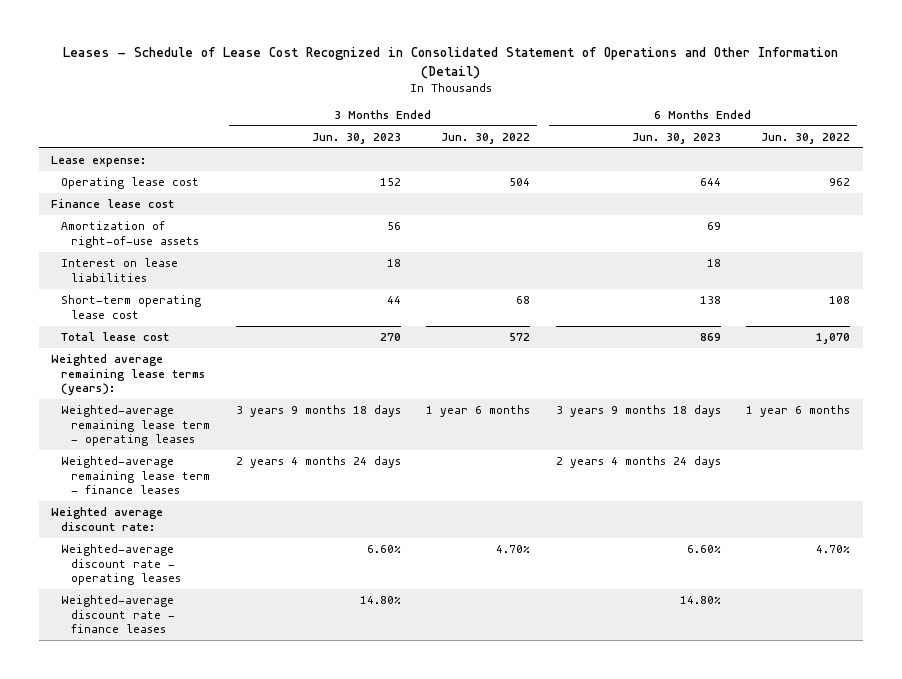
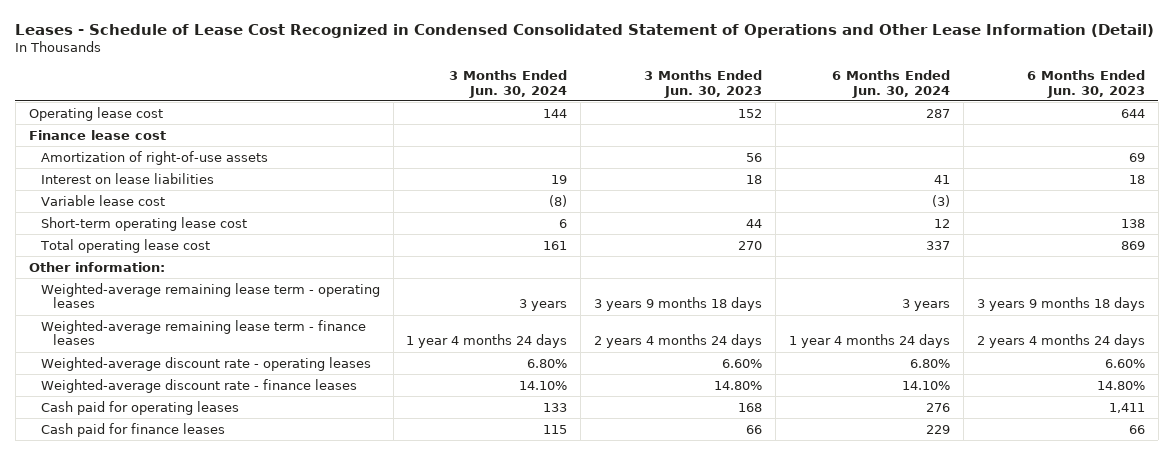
[62,47,838,79] Leases - Schedule of Lease Cost Recognized in Consolidated Statement of Operations and Other Information (Detail) -> [15,23,1155,38] Leases - Schedule of Lease Cost Recognized in Condensed Consolidated Statement of Operations and Other Lease Information (Detail)
[441,132,531,144] Jun. 30, 2022 -> none
[761,132,851,144] Jun. 30, 2022 -> none
none -> [449,69,568,98] 3 Months Ended Jun. 30, 2024
none -> [831,69,950,98] 6 Months Ended Jun. 30, 2024
[51,156,147,168] Lease expense: -> none
none -> [40,194,165,206] Variable lease cost
[51,354,206,396] Weighted average remaining lease terms (years): -> none
[61,332,170,342] Total lease cost -> [39,238,210,253] Total operating lease cost
none -> [28,261,165,272] Other information:
[51,507,164,531] Weighted average discount rate: -> none
none -> [40,400,239,415] Cash paid for operating leases
none -> [40,422,225,437] Cash paid for finance leases

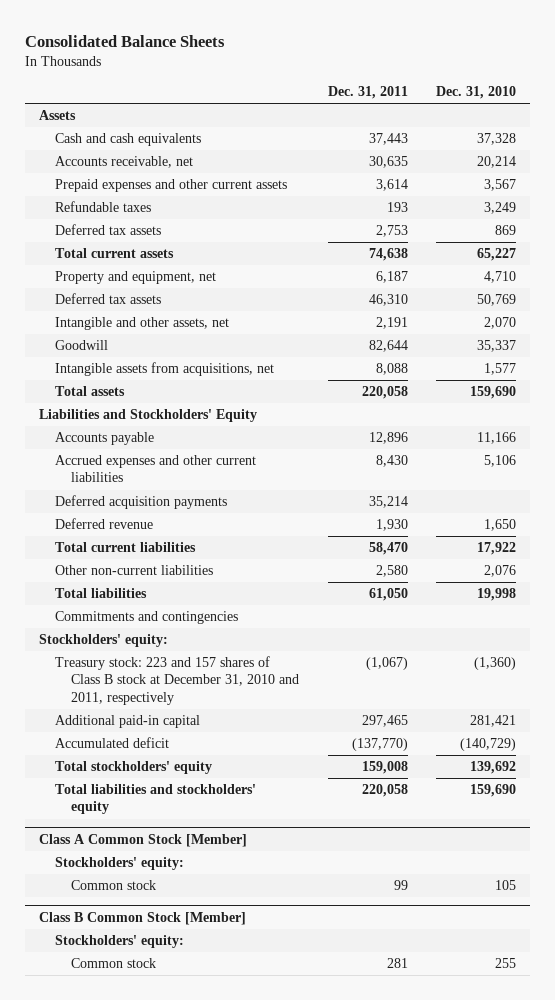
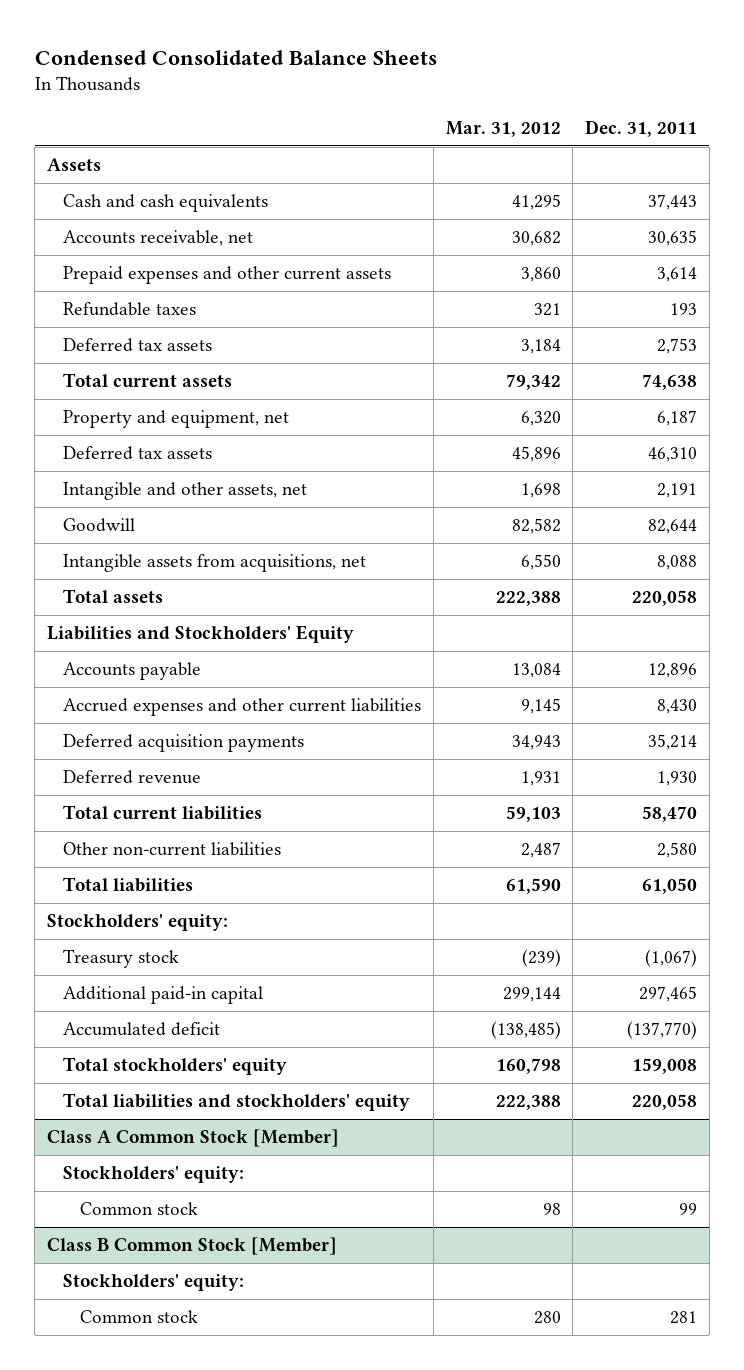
[24,34,225,47] Consolidated Balance Sheets -> [34,49,437,65] Condensed Consolidated Balance Sheets
[436,86,517,100] Dec. 31, 2010 -> none
none -> [445,120,561,137] Mar. 31, 2012
[55,611,239,625] Commitments and contingencies -> none
[55,656,300,705] Treasury stock: 223 and 157 shares of Class B stock at December 31, 2010 and 2011, respectively -> [63,949,180,969] Treasury stock

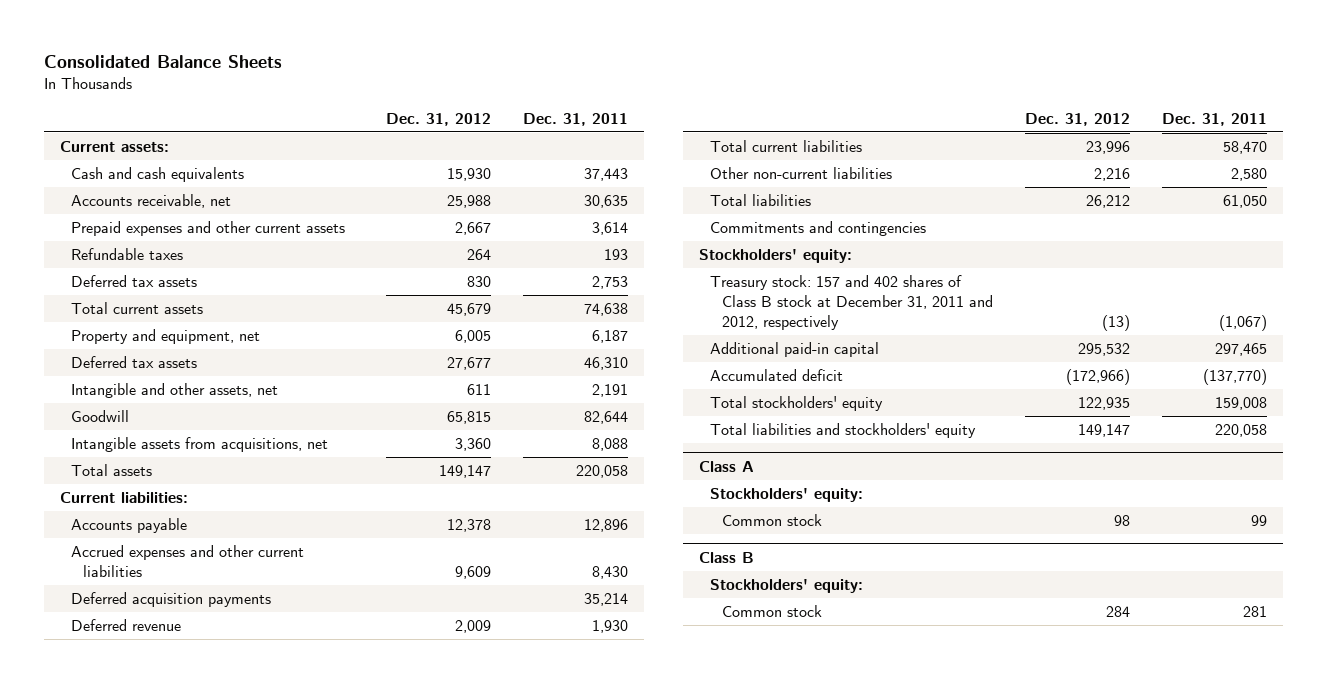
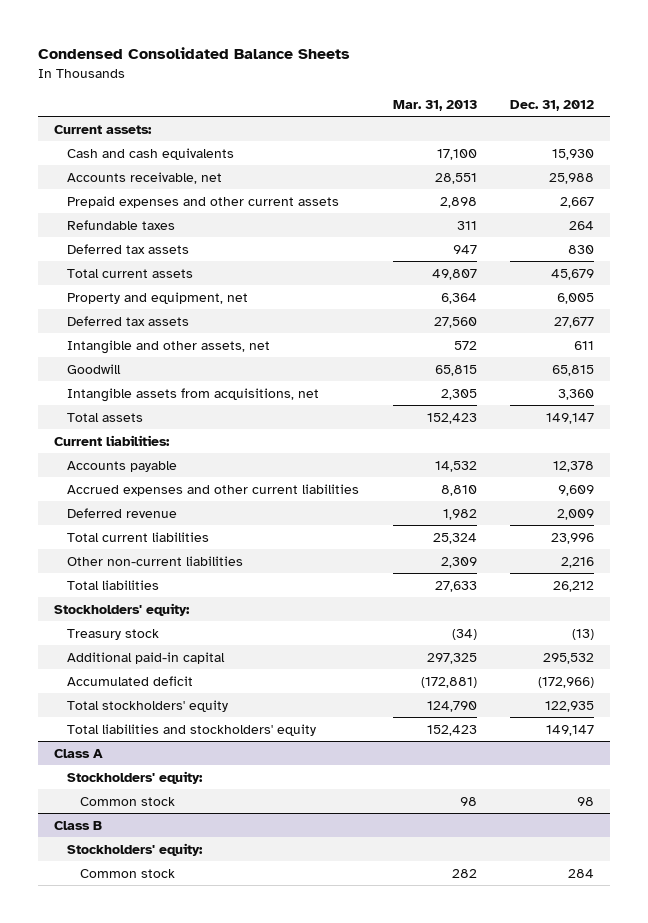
[43,55,282,69] Consolidated Balance Sheets -> [37,47,350,60] Condensed Consolidated Balance Sheets
[522,112,628,126] Dec. 31, 2011 -> none
none -> [392,100,477,112] Mar. 31, 2013
[71,592,272,608] Deferred acquisition payments -> none
[710,221,927,237] Commitments and contingencies -> none
[710,275,994,330] Treasury stock: 157 and 402 shares of Class B stock at December 31, 2011 and 2012, respectively -> [67,628,160,640] Treasury stock

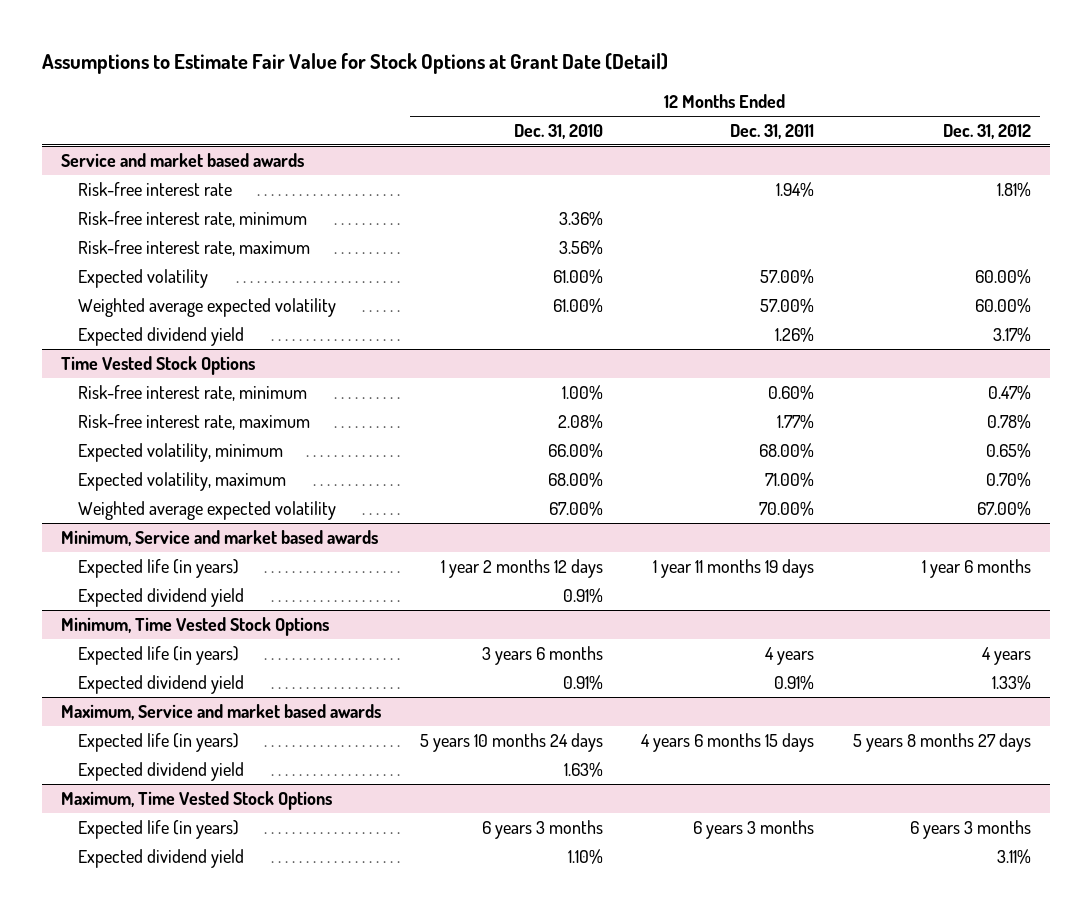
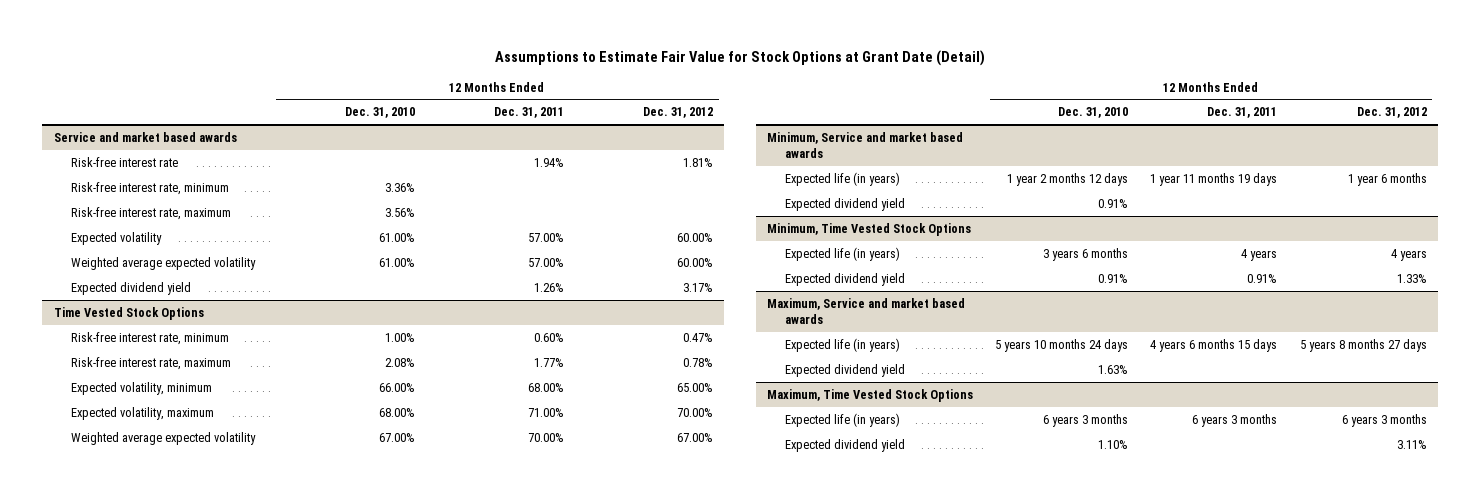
[985,442,1031,458] 0.65% -> [677,382,714,392] 65.00%
[985,471,1031,487] 0.70% -> [677,407,714,417] 70.00%

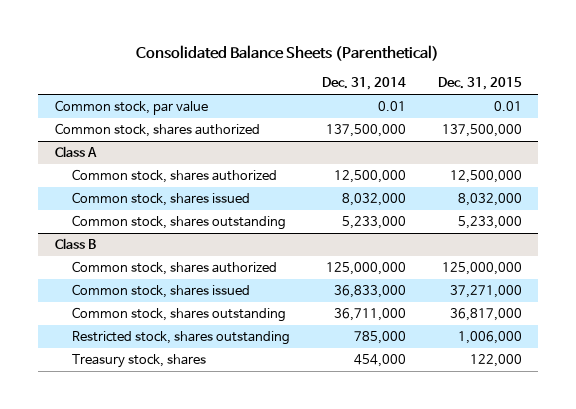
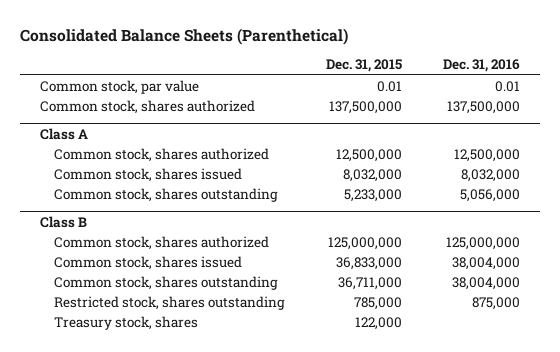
[321,77,406,91] Dec. 31, 2014 -> none
none -> [442,59,520,73] Dec. 31, 2016
[449,285,522,299] 37,271,000 -> [335,256,402,270] 36,833,000
[449,308,522,322] 36,817,000 -> [337,276,402,290] 36,711,000
[457,331,522,345] 1,006,000 -> [353,296,402,310] 785,000

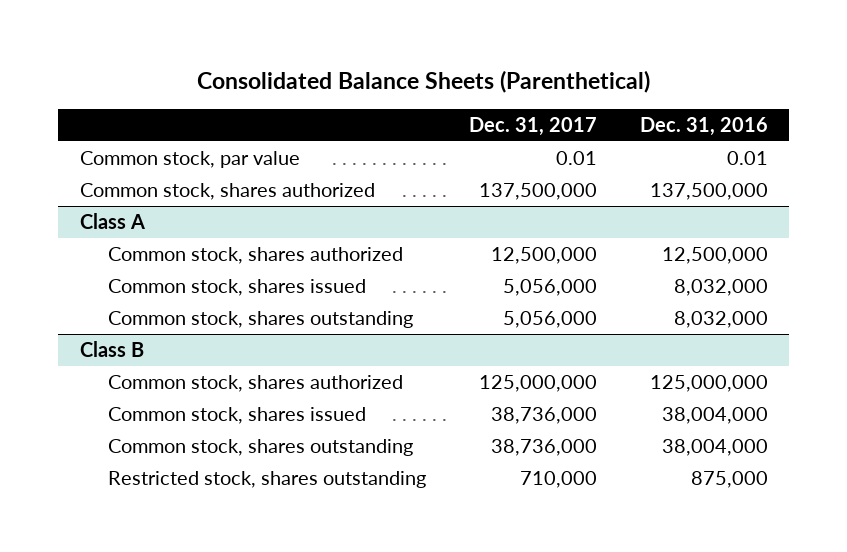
[325,59,402,73] Dec. 31, 2015 -> none
none -> [468,117,597,137] Dec. 31, 2017
[459,188,520,202] 5,056,000 -> [673,311,768,329] 8,032,000
[54,315,199,330] Treasury stock, shares -> none

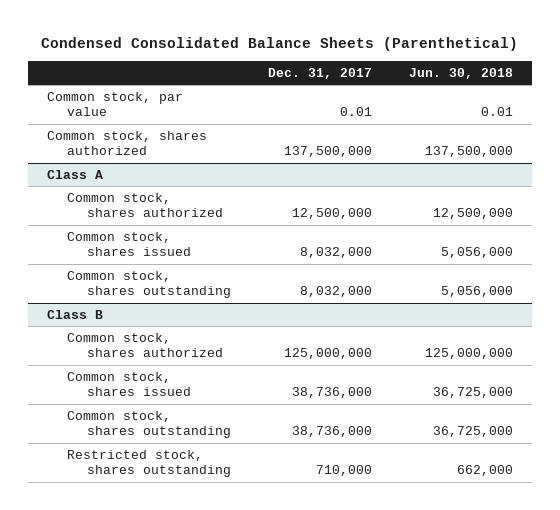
[196,70,650,94] Consolidated Balance Sheets (Parenthetical) -> [41,37,519,52] Condensed Consolidated Balance Sheets (Parenthetical)
[639,117,768,137] Dec. 31, 2016 -> none
none -> [409,67,514,79] Jun. 30, 2018
[502,279,597,297] 5,056,000 -> [300,247,373,259] 8,032,000
[502,311,597,329] 5,056,000 -> [300,286,373,298] 8,032,000

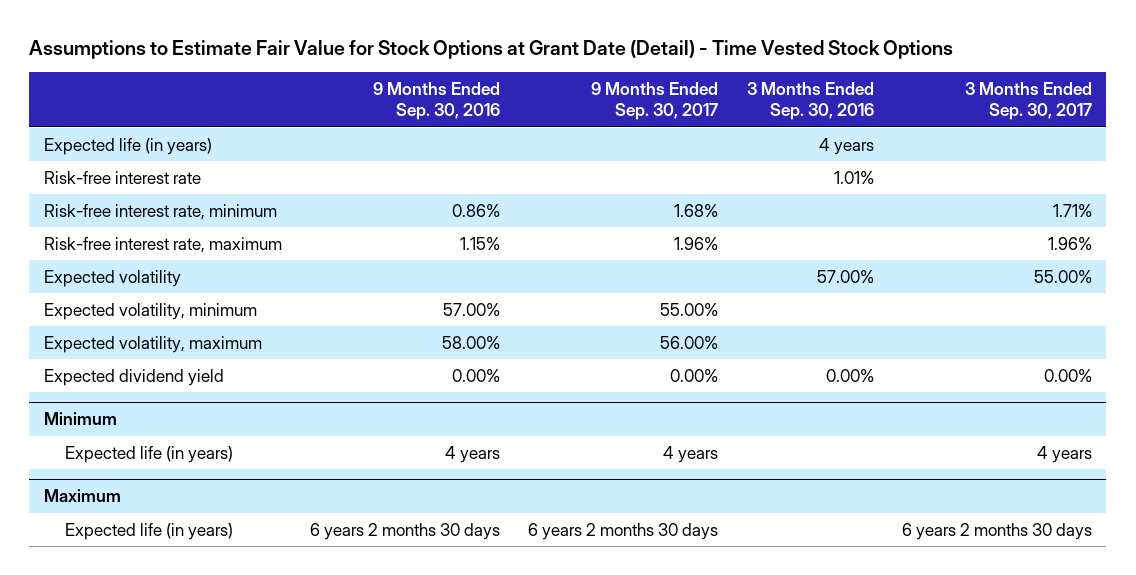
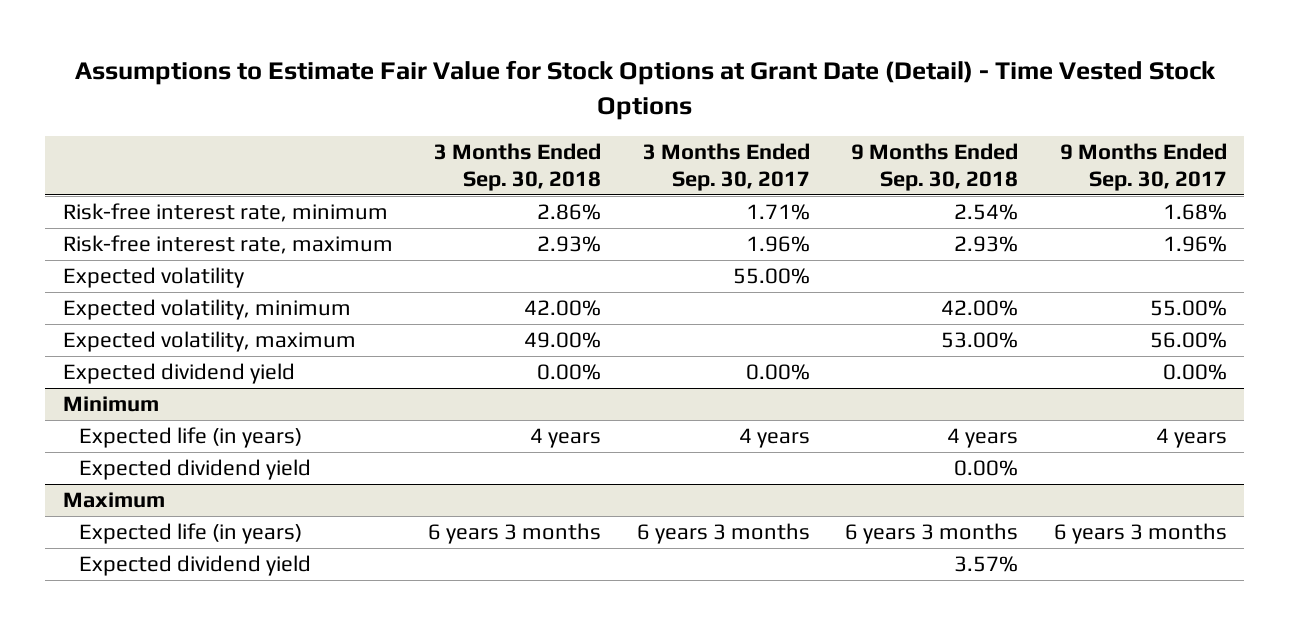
[373,81,501,121] 9 Months Ended Sep. 30, 2016 -> none
[746,81,874,121] 3 Months Ended Sep. 30, 2016 -> none
none -> [434,143,602,191] 3 Months Ended Sep. 30, 2018
none -> [851,143,1019,191] 9 Months Ended Sep. 30, 2018
[43,137,212,155] Expected life (in years) -> none
[43,170,201,184] Risk-free interest rate -> none
none -> [79,459,312,481] Expected dividend yield
[528,522,719,540] 6 years 2 months 30 days -> [1053,523,1227,545] 6 years 3 months
[902,522,1093,540] 6 years 2 months 30 days -> [636,523,810,545] 6 years 3 months
none -> [79,555,312,577] Expected dividend yield

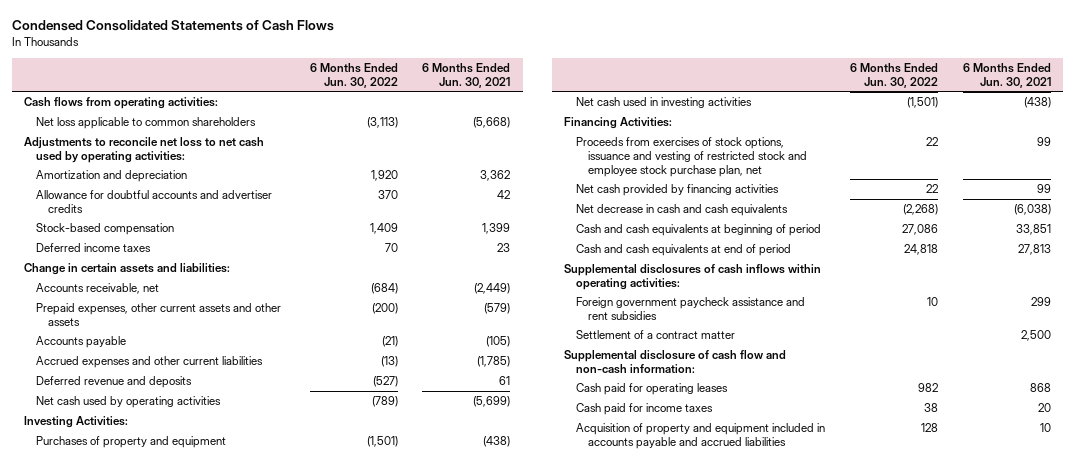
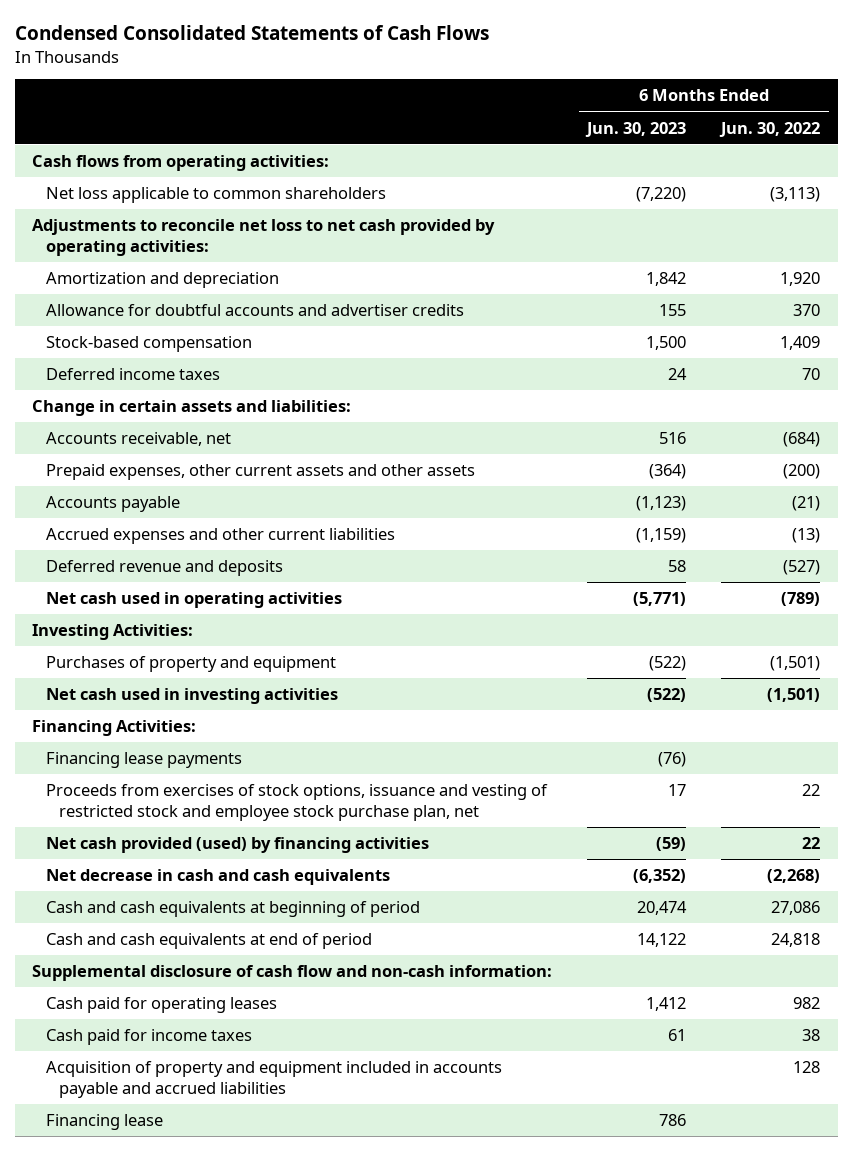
[422,62,511,88] 6 Months Ended Jun. 30, 2021 -> none
none -> [585,121,687,137] Jun. 30, 2023
[24,137,265,163] Adjustments to reconcile net loss to net cash used by operating activities: -> [32,219,496,257] Adjustments to reconcile net loss to net cash provided by operating activities:
[36,396,222,409] Net cash used by operating activities -> [45,592,342,609] Net cash used in operating activities
none -> [45,752,242,769] Financing lease payments
[576,184,780,197] Net cash provided by financing activities -> [45,837,429,854] Net cash provided (used) by financing activities
[564,264,822,290] Supplemental disclosures of cash inflows within operating activities: -> none
[576,297,806,320] Foreign government paycheck assistance and rent subsidies -> none
[576,330,736,340] Settlement of a contract matter -> none
none -> [45,1114,163,1131] Financing lease

